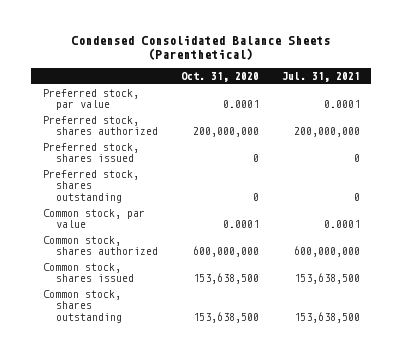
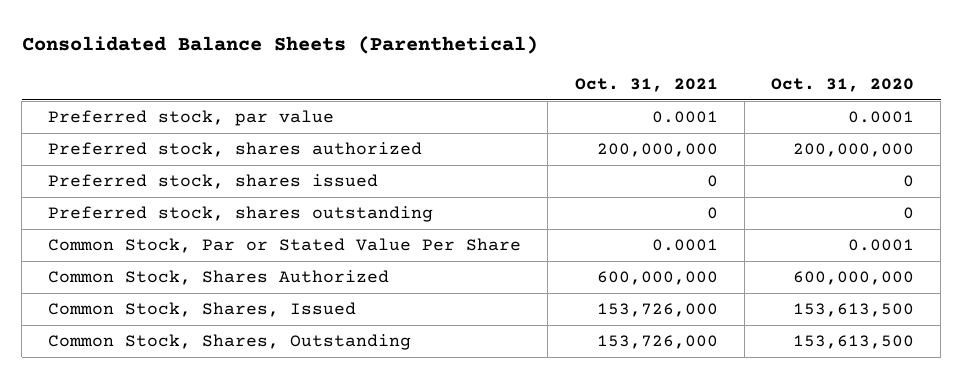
[71,35,331,61] Condensed Consolidated Balance Sheets (Parenthetical) -> [21,35,538,54] Consolidated Balance Sheets (Parenthetical)
[281,72,360,83] Jul. 31, 2021 -> none
none -> [574,77,718,92] Oct. 31, 2021
[42,208,145,229] Common stock, par value -> [48,238,522,254] Common Stock, Par or Stated Value Per Share
[42,235,159,256] Common stock, shares authorized -> [48,270,390,286] Common Stock, Shares Authorized
[42,262,135,283] Common stock, shares issued -> [48,302,357,318] Common Stock, Shares, Issued
[192,273,259,285] 153,638,500 -> [793,303,915,318] 153,613,500
[42,289,123,324] Common stock, shares outstanding -> [48,334,412,351] Common Stock, Shares, Outstanding
[192,312,259,324] 153,638,500 -> [793,335,915,350] 153,613,500

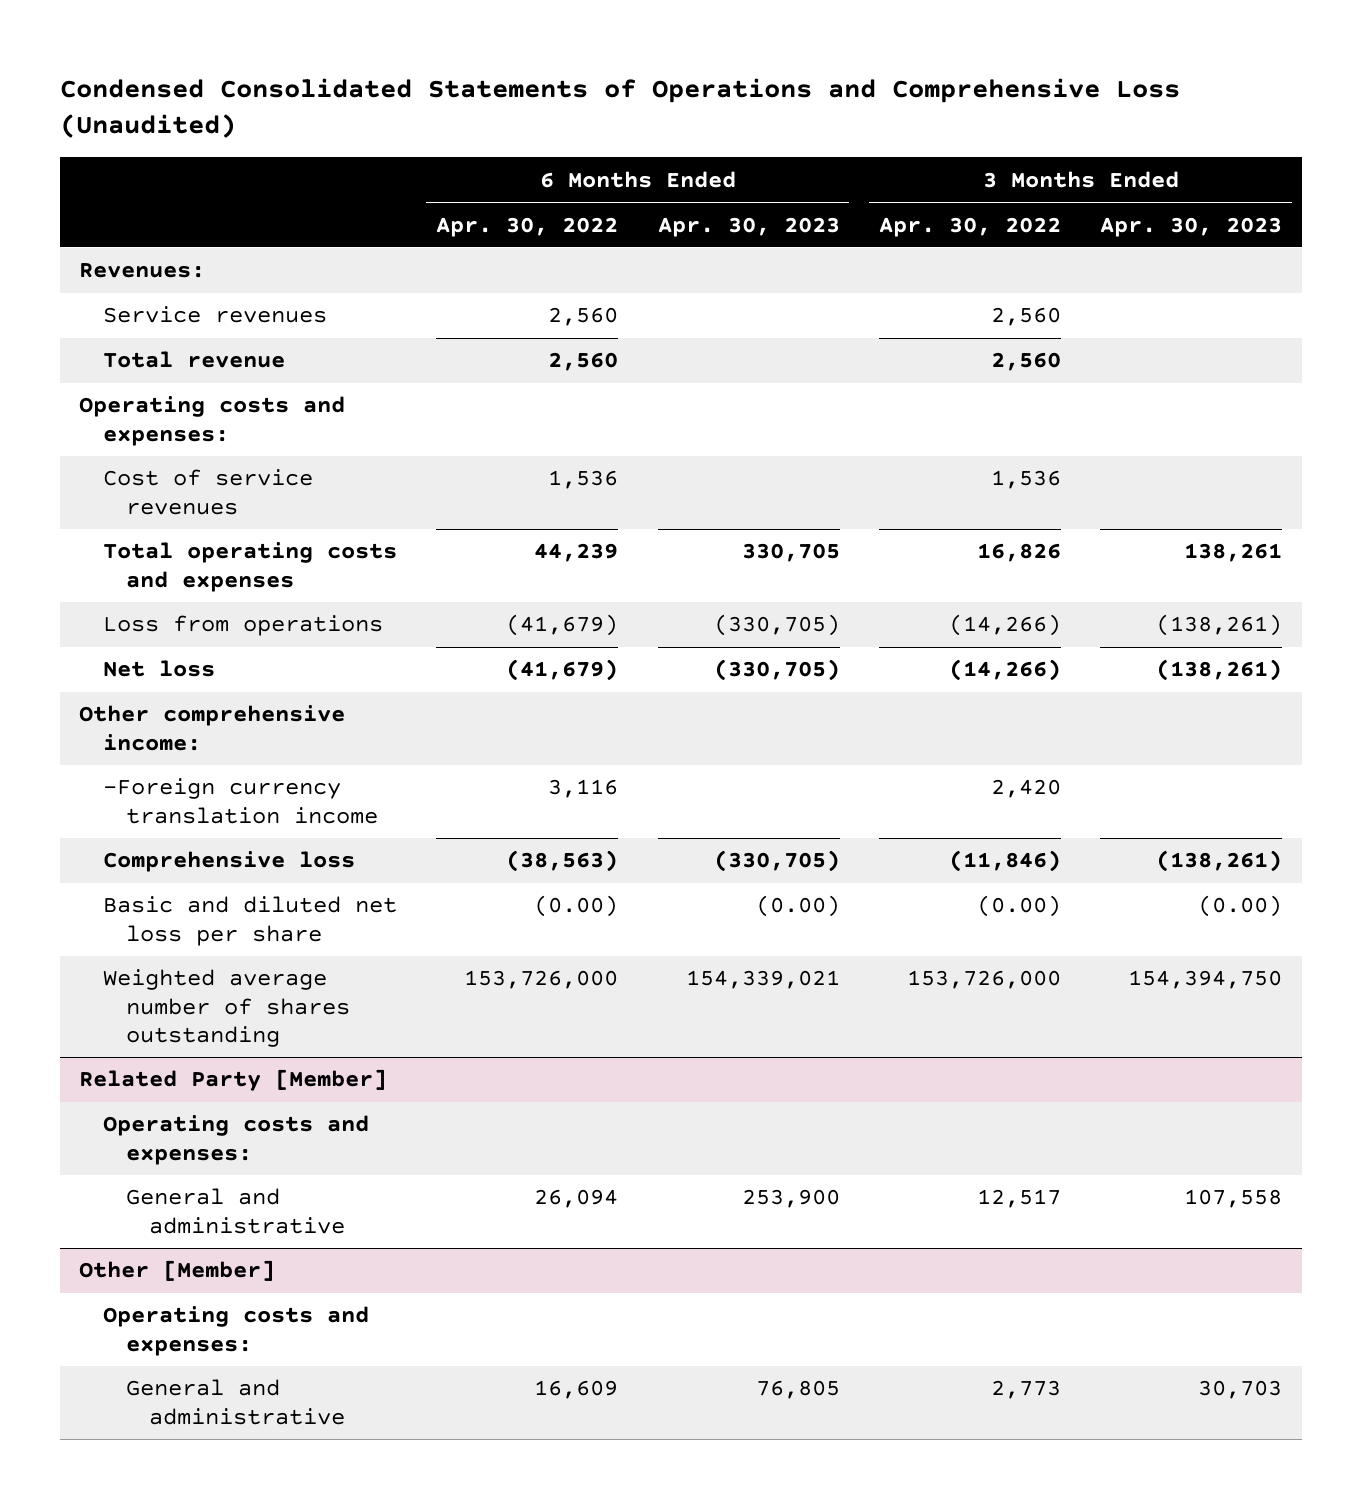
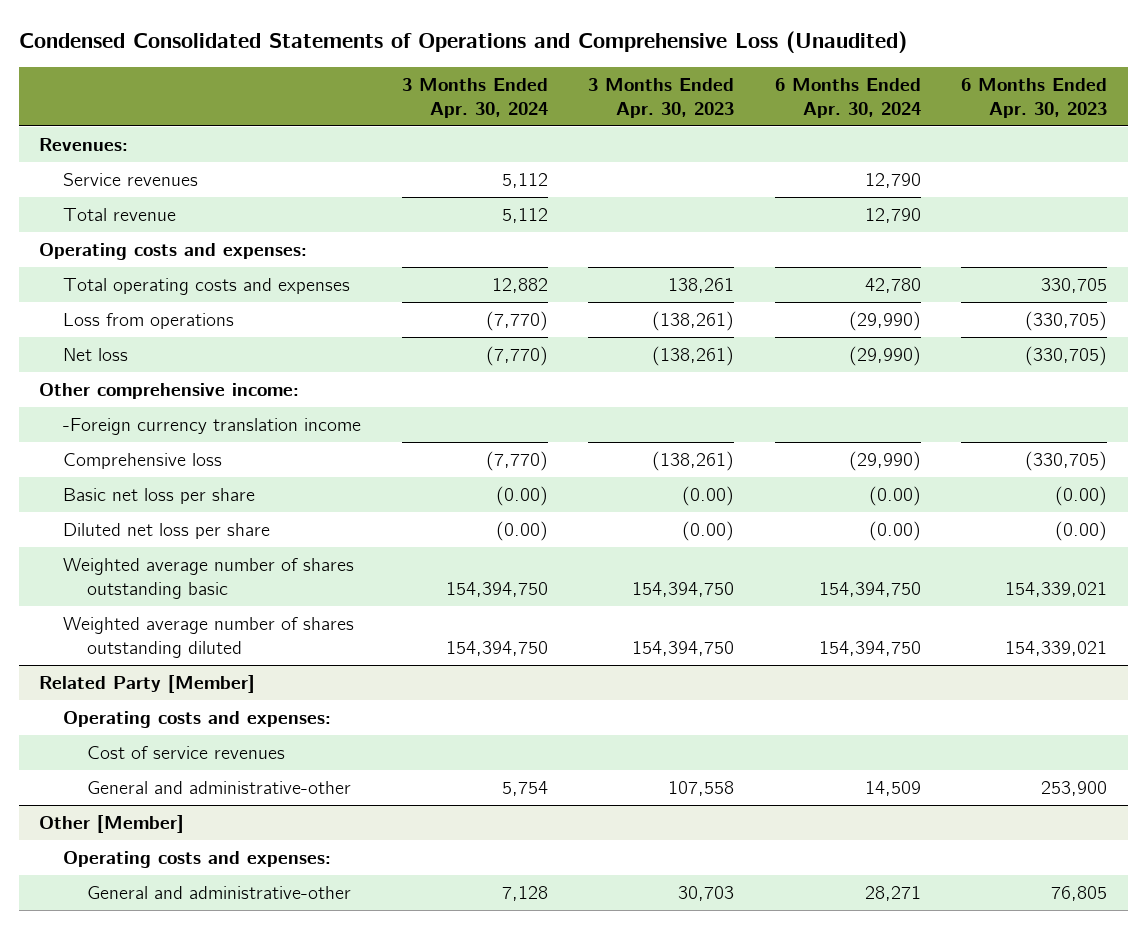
[436,216,619,237] Apr. 30, 2022 -> none
[878,216,1061,237] Apr. 30, 2022 -> none
none -> [401,77,548,118] 3 Months Ended Apr. 30, 2024
none -> [774,77,921,118] 6 Months Ended Apr. 30, 2024
[102,469,313,515] Cost of service revenues -> none
[102,896,397,946] Basic and diluted net loss per share -> [63,488,256,505] Basic net loss per share
none -> [63,523,271,540] Diluted net loss per share
[102,969,350,1047] Weighted average number of shares outstanding -> [63,558,355,599] Weighted average number of shares outstanding basic
none -> [63,617,355,658] Weighted average number of shares outstanding diluted
none -> [86,746,285,760] Cost of service revenues
[125,1188,346,1234] General and administrative -> [86,781,351,795] General and administrative-other
[125,1379,346,1425] General and administrative -> [86,886,351,900] General and administrative-other

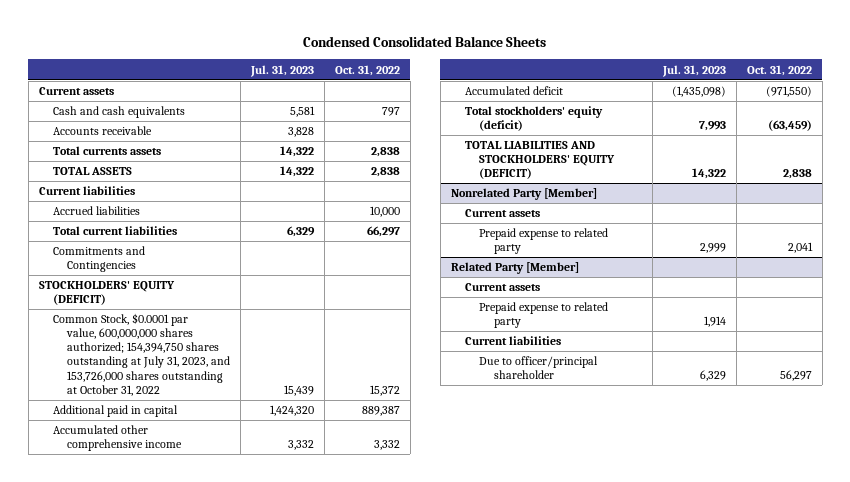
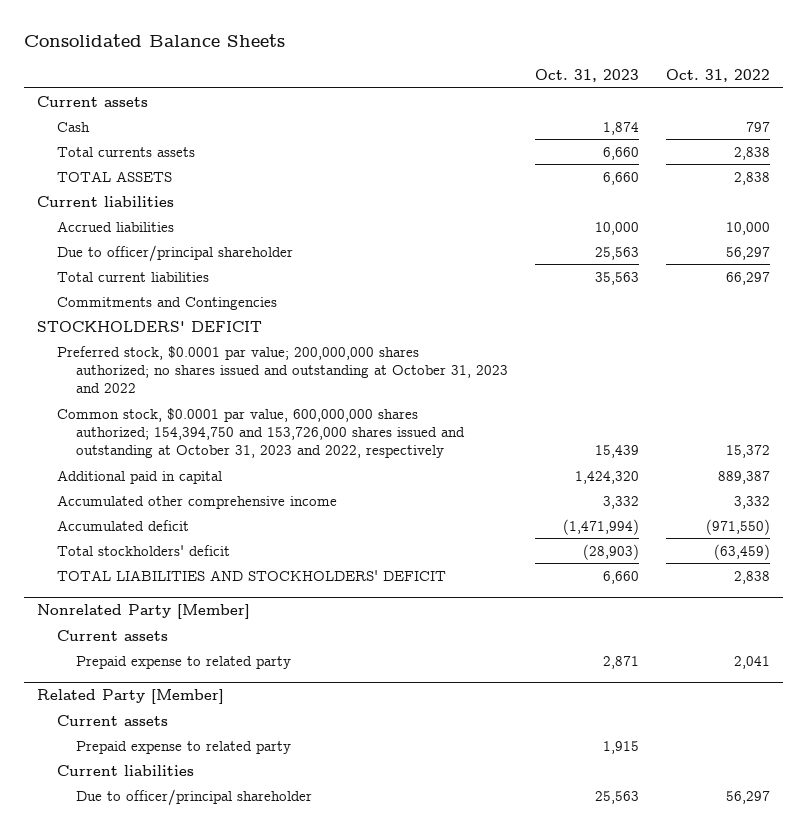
[303,36,547,48] Condensed Consolidated Balance Sheets -> [23,34,285,48] Consolidated Balance Sheets
[250,64,315,77] Jul. 31, 2023 -> none
none -> [534,69,639,83] Oct. 31, 2023
[52,126,152,136] Accounts receivable -> none
[52,106,185,119] Cash and cash equivalents -> [56,121,90,132] Cash
none -> [56,244,293,262] Due to officer/principal shareholder
[38,281,175,306] STOCKHOLDERS' EQUITY (DEFICIT) -> [37,320,263,332] STOCKHOLDERS' DEFICIT
none -> [56,345,509,394] Preferred stock, $0.0001 par value; 200,000,000 shares authorized; no shares issued and outstanding at October 31, 2023 and 2022
[52,313,231,396] Common Stock, $0.0001 par value, 600,000,000 shares authorized; 154,394,750 shares outstanding at July 31, 2023, and 153,726,000 shares outstanding at October 31, 2022 -> [56,407,466,459] Common stock, $0.0001 par value, 600,000,000 shares authorized; 154,394,750 and 153,726,000 shares issued and outstanding at October 31, 2023 and 2022, respectively
[465,106,604,132] Total stockholders' equity (deficit) -> [56,544,230,556] Total stockholders' deficit
[465,141,616,180] TOTAL LIABILITIES AND STOCKHOLDERS' EQUITY (DEFICIT) -> [56,569,446,581] TOTAL LIABILITIES AND STOCKHOLDERS' DEFICIT

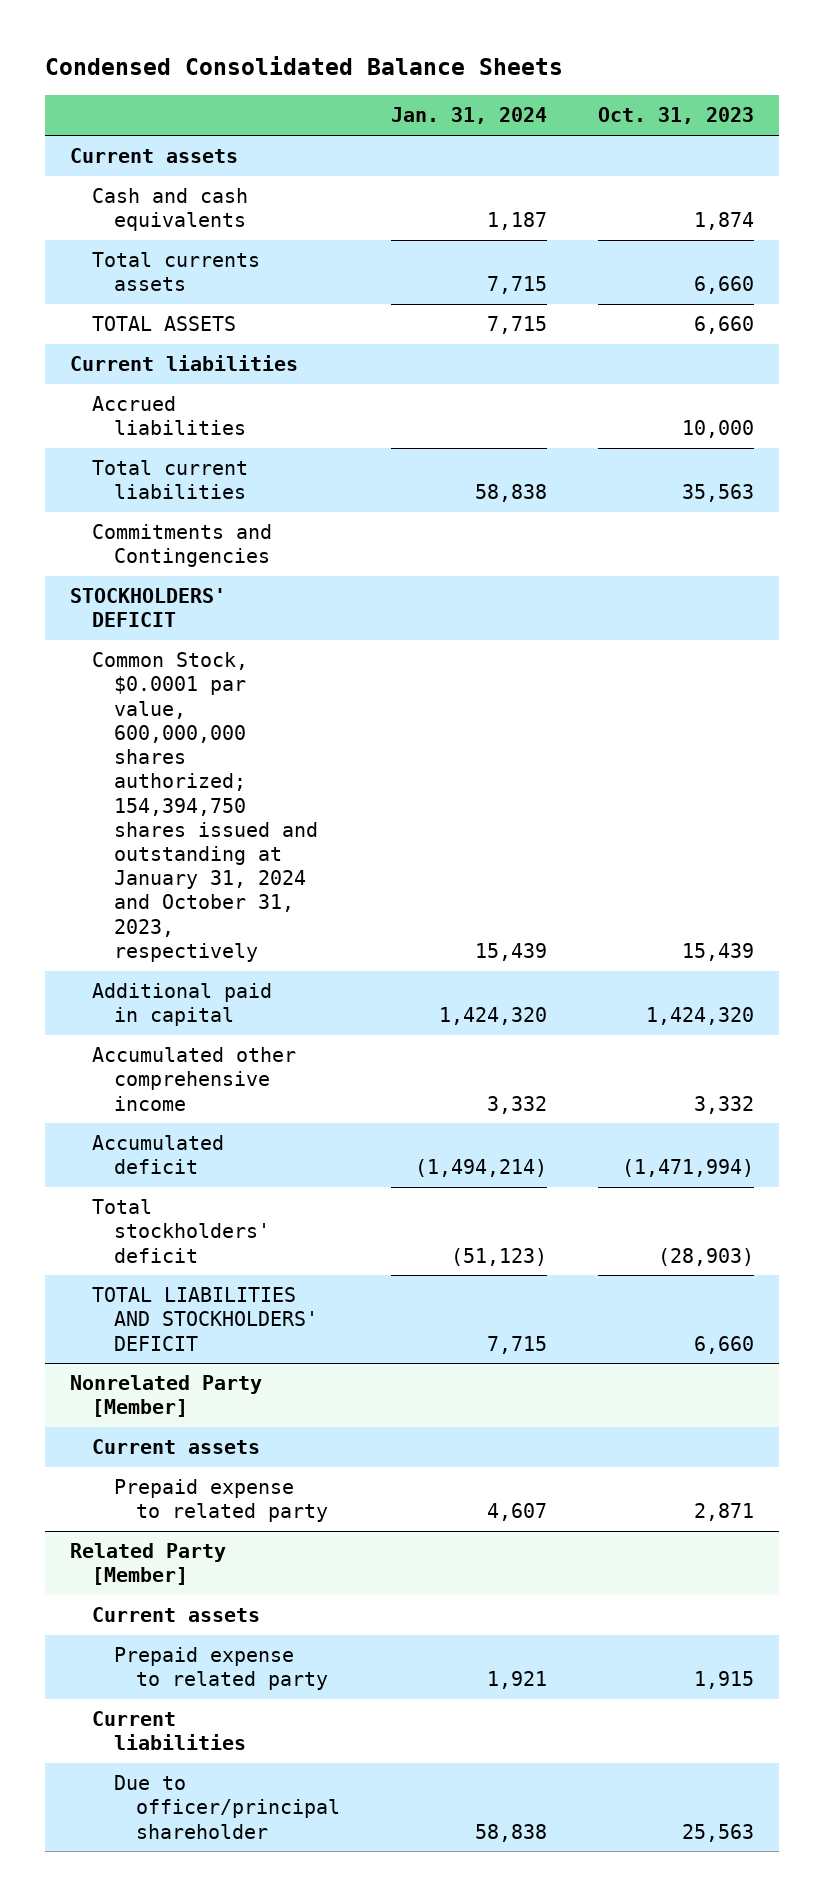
[23,34,285,48] Consolidated Balance Sheets -> [44,56,563,76] Condensed Consolidated Balance Sheets
[665,69,770,83] Oct. 31, 2022 -> none
none -> [390,107,547,125] Jan. 31, 2024
[56,121,90,132] Cash -> [92,188,249,232] Cash and cash equivalents
[56,244,293,262] Due to officer/principal shareholder -> none
[56,345,509,394] Preferred stock, $0.0001 par value; 200,000,000 shares authorized; no shares issued and outstanding at October 31, 2023 and 2022 -> none
[56,407,466,459] Common stock, $0.0001 par value, 600,000,000 shares authorized; 154,394,750 and 153,726,000 shares issued and outstanding at October 31, 2023 and 2022, respectively -> [92,652,318,962] Common Stock, $0.0001 par value, 600,000,000 shares authorized; 154,394,750 shares issued and outstanding at January 31, 2024 and October 31, 2023, respectively

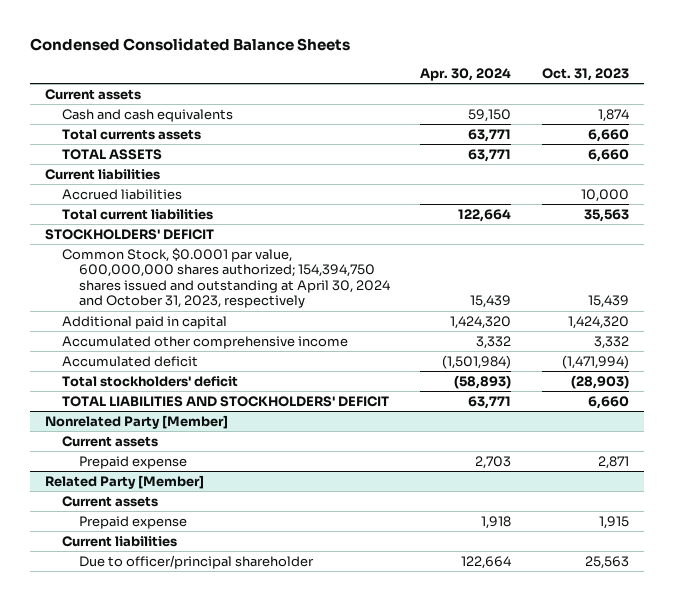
[390,107,547,125] Jan. 31, 2024 -> none
none -> [420,68,512,82] Apr. 30, 2024
[92,524,273,568] Commitments and Contingencies -> none
[92,652,318,962] Common Stock, $0.0001 par value, 600,000,000 shares authorized; 154,394,750 shares issued and outstanding at January 31, 2024 and October 31, 2023, respectively -> [62,247,390,309] Common Stock, $0.0001 par value, 600,000,000 shares authorized; 154,394,750 shares issued and outstanding at April 30, 2024 and October 31, 2023, respectively
[113,1479,328,1523] Prepaid expense to related party -> [78,455,187,469] Prepaid expense
[113,1647,328,1691] Prepaid expense to related party -> [78,515,187,529] Prepaid expense

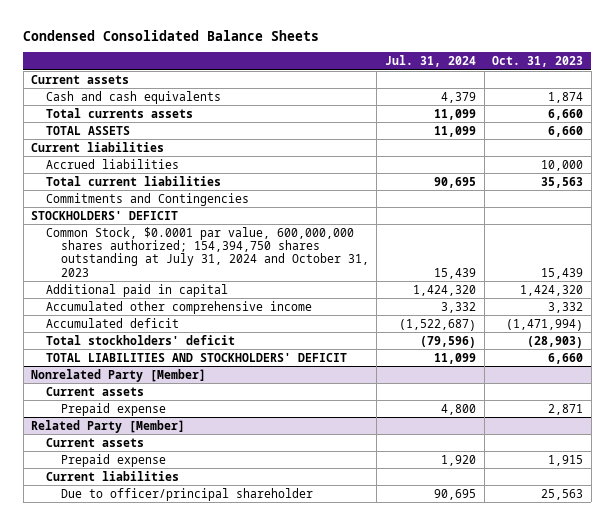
[420,68,512,82] Apr. 30, 2024 -> none
none -> [384,55,476,68] Jul. 31, 2024
none -> [46,192,250,206] Commitments and Contingencies
[62,247,390,309] Common Stock, $0.0001 par value, 600,000,000 shares authorized; 154,394,750 shares issued and outstanding at April 30, 2024 and October 31, 2023, respectively -> [46,226,369,277] Common Stock, $0.0001 par value, 600,000,000 shares authorized; 154,394,750 shares outstanding at July 31, 2024 and October 31, 2023

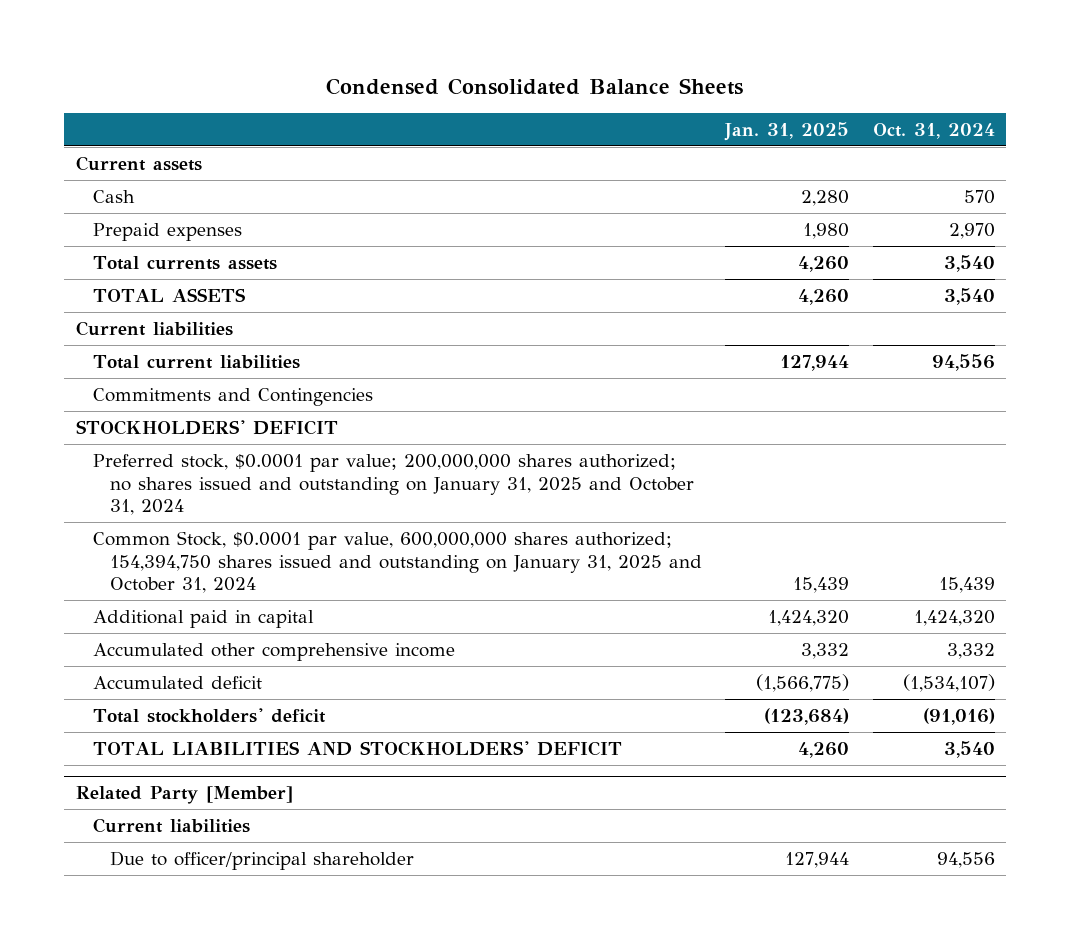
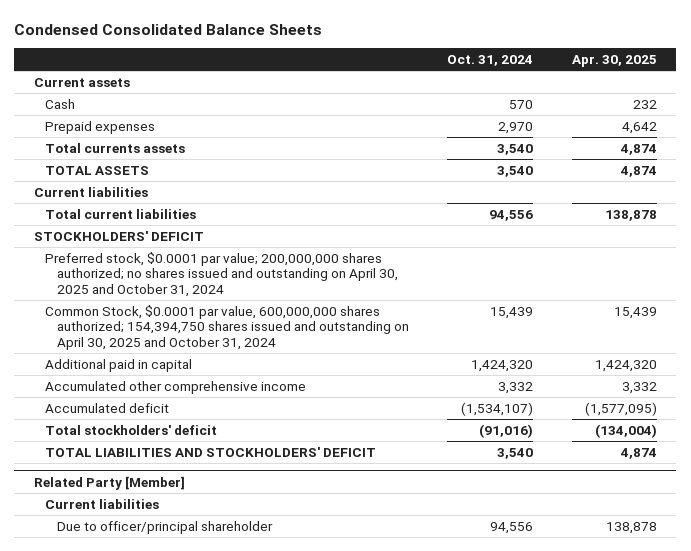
[724,121,850,141] Jan. 31, 2025 -> none
none -> [572,55,658,68] Apr. 30, 2025
[92,387,373,406] Commitments and Contingencies -> none
[92,453,694,516] Preferred stock, $0.0001 par value; 200,000,000 shares authorized; no shares issued and outstanding on January 31, 2025 and October 31, 2024 -> [45,251,398,297] Preferred stock, $0.0001 par value; 200,000,000 shares authorized; no shares issued and outstanding on April 30, 2025 and October 31, 2024
[92,530,702,594] Common Stock, $0.0001 par value, 600,000,000 shares authorized; 154,394,750 shares issued and outstanding on January 31, 2025 and October 31, 2024 -> [45,304,409,350] Common Stock, $0.0001 par value, 600,000,000 shares authorized; 154,394,750 shares issued and outstanding on April 30, 2025 and October 31, 2024

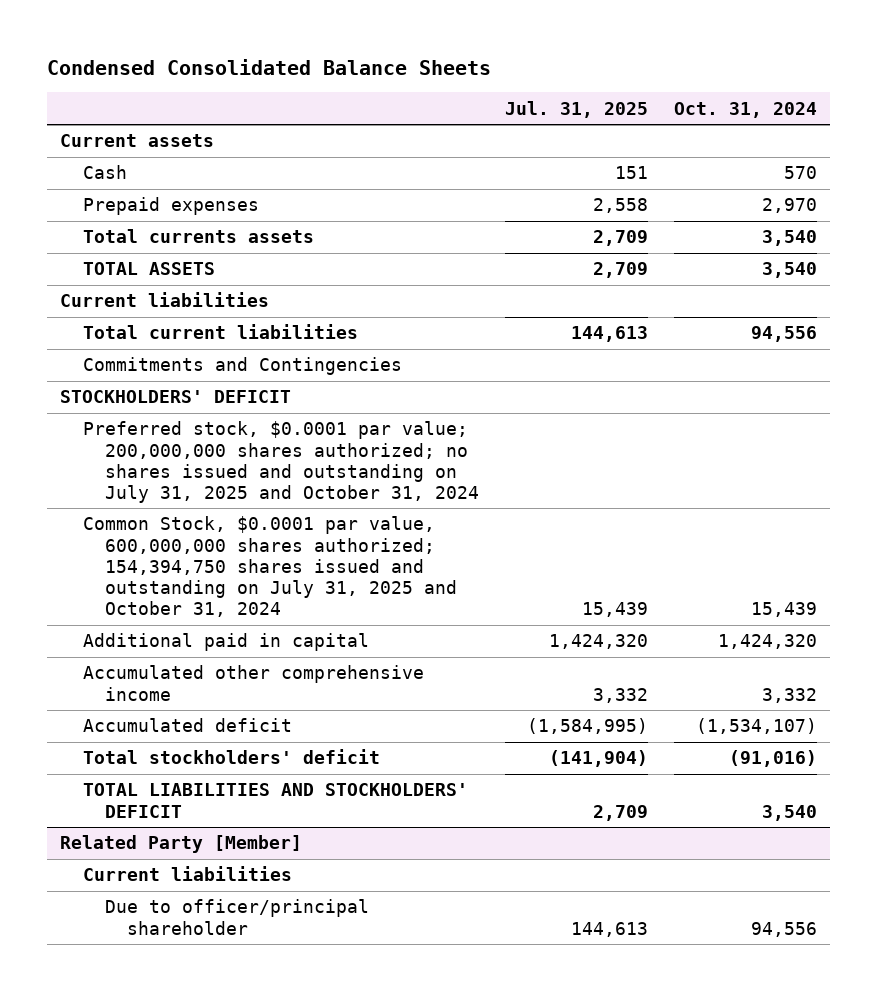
[572,55,658,68] Apr. 30, 2025 -> none
none -> [504,100,648,118] Jul. 31, 2025
none -> [82,357,402,376] Commitments and Contingencies
[45,251,398,297] Preferred stock, $0.0001 par value; 200,000,000 shares authorized; no shares issued and outstanding on April 30, 2025 and October 31, 2024 -> [82,421,479,503] Preferred stock, $0.0001 par value; 200,000,000 shares authorized; no shares issued and outstanding on July 31, 2025 and October 31, 2024
[45,304,409,350] Common Stock, $0.0001 par value, 600,000,000 shares authorized; 154,394,750 shares issued and outstanding on April 30, 2025 and October 31, 2024 -> [82,516,457,617] Common Stock, $0.0001 par value, 600,000,000 shares authorized; 154,394,750 shares issued and outstanding on July 31, 2025 and October 31, 2024

